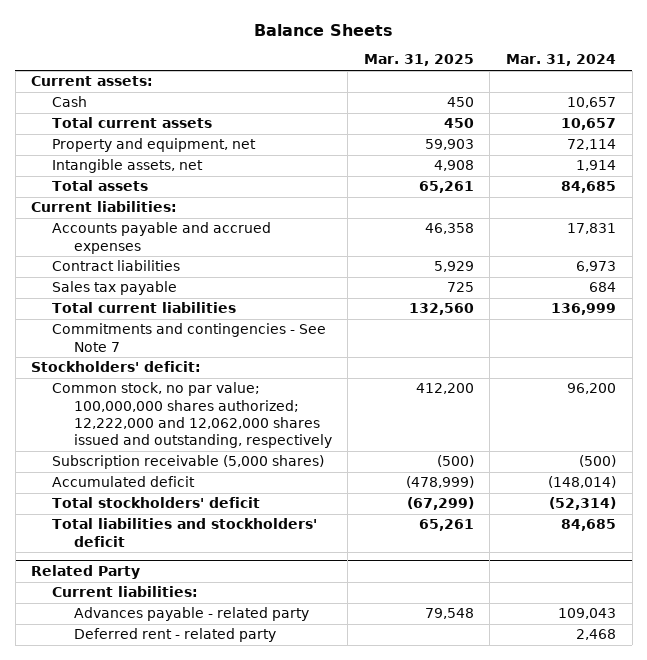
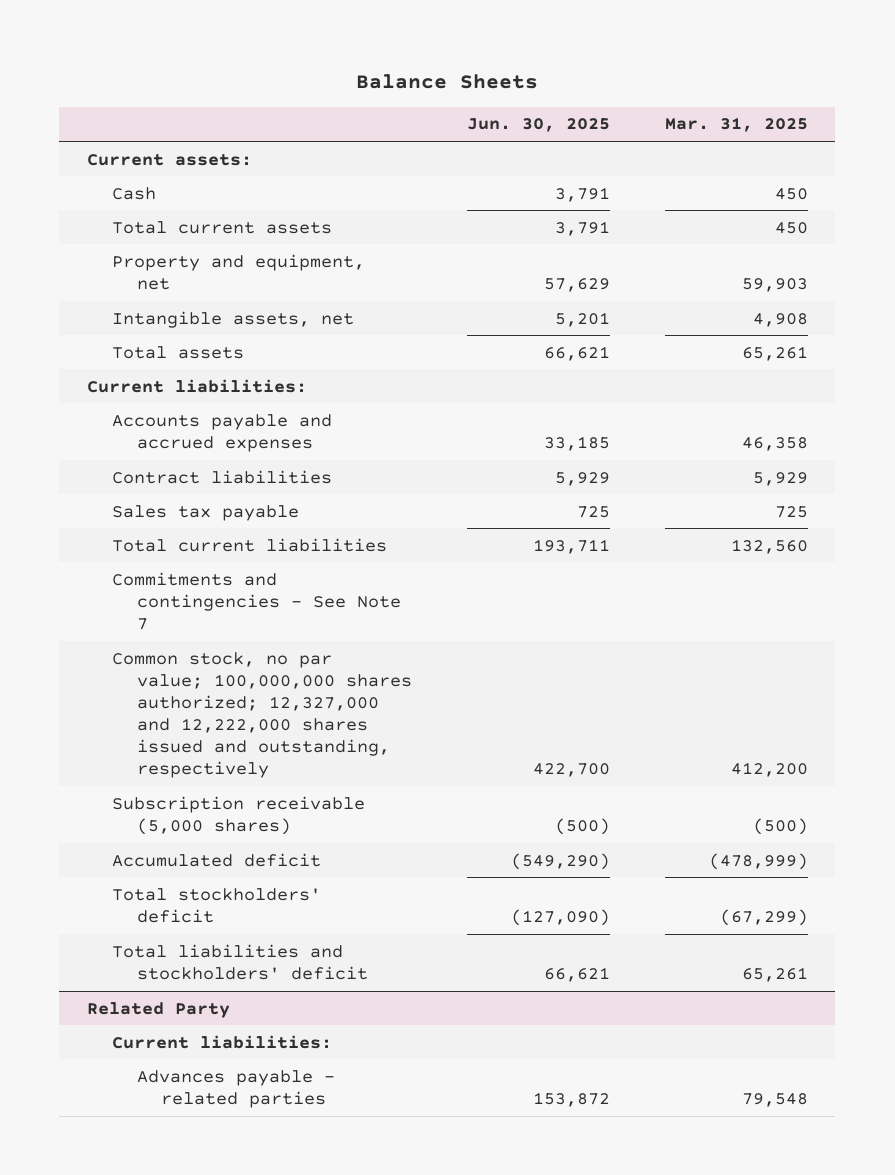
[506,54,617,67] Mar. 31, 2024 -> none
none -> [466,118,610,133] Jun. 30, 2025
[31,361,202,373] Stockholders' deficit: -> none
[52,382,332,448] Common stock, no par value; 100,000,000 shares authorized; 12,222,000 and 12,062,000 shares issued and outstanding, respectively -> [111,651,412,779] Common stock, no par value; 100,000,000 shares authorized; 12,327,000 and 12,222,000 shares issued and outstanding, respectively
[73,628,276,643] Deferred rent - related party -> none
[73,607,309,622] Advances payable - related party -> [136,1069,335,1108] Advances payable - related parties

